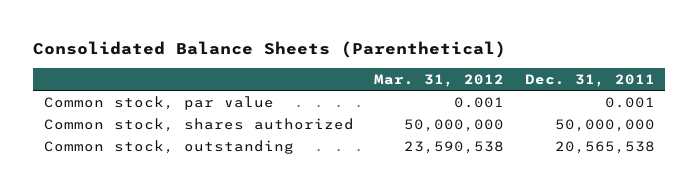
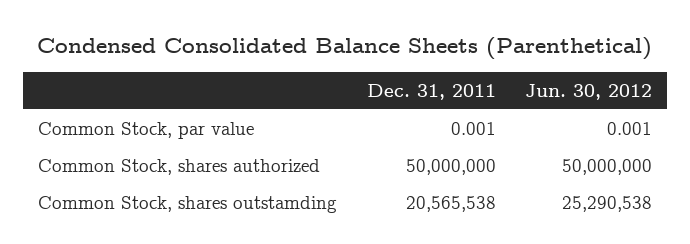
[33,41,507,59] Consolidated Balance Sheets (Parenthetical) -> [37,36,653,60] Condensed Consolidated Balance Sheets (Parenthetical)
[374,73,505,87] Mar. 31, 2012 -> none
none -> [525,83,653,100] Jun. 30, 2012
[43,95,274,110] Common stock, par value -> [38,122,255,140] Common Stock, par value
[43,117,354,132] Common stock, shares authorized -> [38,159,321,176] Common Stock, shares authorized
[43,139,294,154] Common stock, outstanding -> [38,196,338,214] Common Stock, shares outstamding

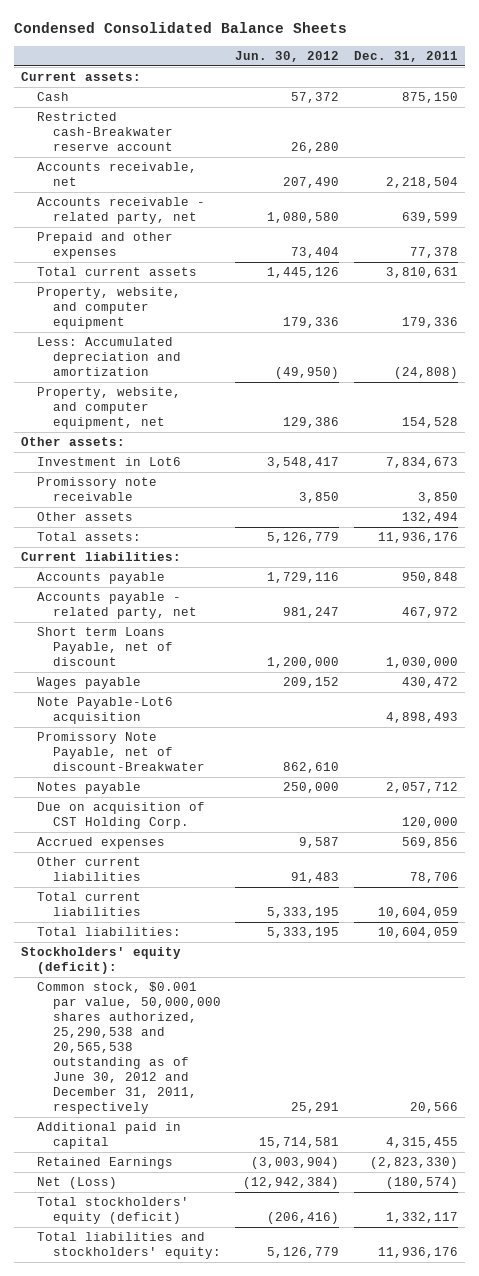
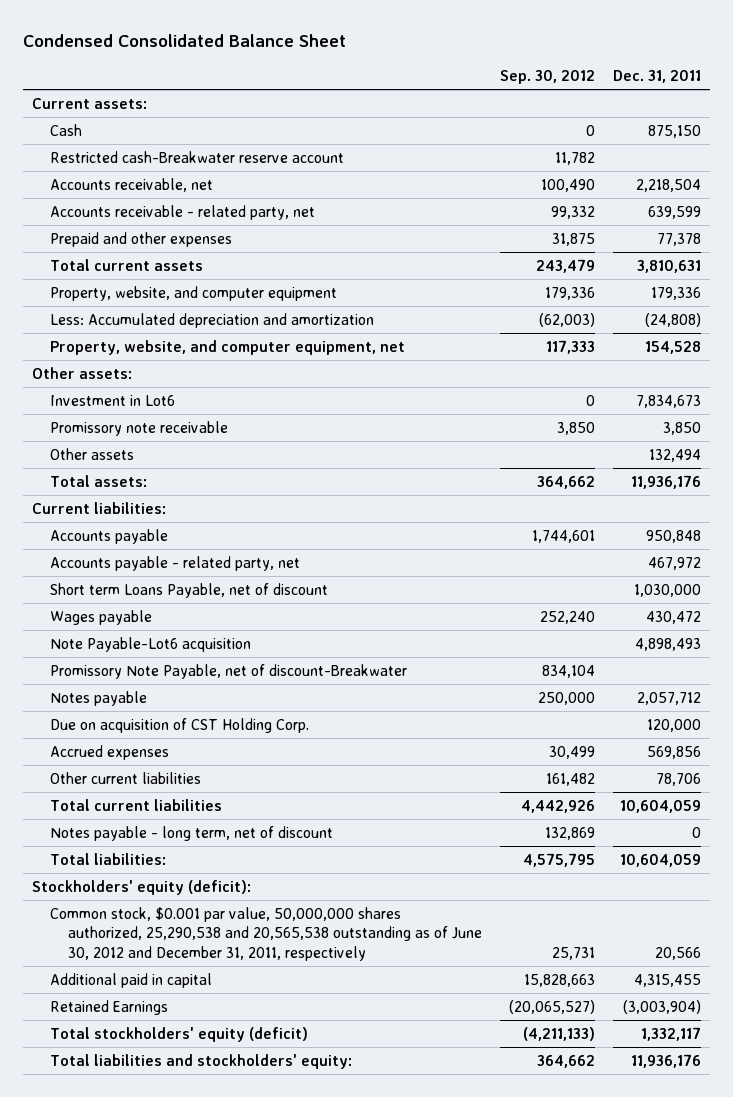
[13,22,347,34] Condensed Consolidated Balance Sheets -> [22,34,346,48] Condensed Consolidated Balance Sheet
[235,50,340,62] Jun. 30, 2012 -> none
none -> [499,70,595,85] Sep. 30, 2012
none -> [49,825,333,841] Notes payable - long term, net of discount
[36,1177,117,1190] Net (Loss) -> none
[369,1157,458,1170] (2,823,330) -> [622,999,701,1014] (3,003,904)

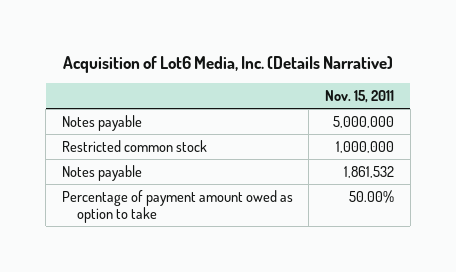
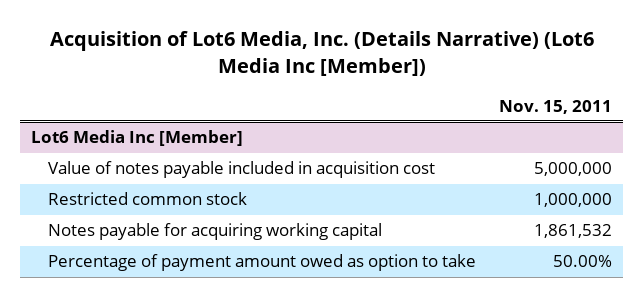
[62,55,393,73] Acquisition of Lot6 Media, Inc. (Details Narrative) -> [49,31,594,76] Acquisition of Lot6 Media, Inc. (Details Narrative) (Lot6 Media Inc [Member])
[61,114,142,131] Notes payable -> none
none -> [31,130,244,147] Lot6 Media Inc [Member]
none -> [48,161,436,179] Value of notes payable included in acquisition cost
[61,164,142,181] Notes payable -> [48,223,383,241] Notes payable for acquiring working capital

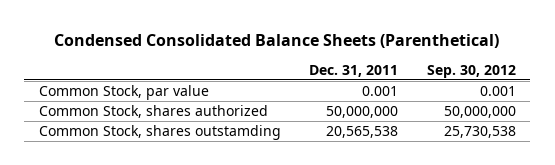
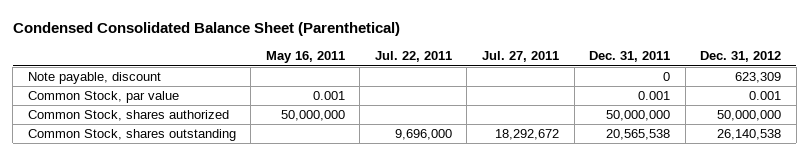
[54,33,500,48] Condensed Consolidated Balance Sheets (Parenthetical) -> [12,22,400,37] Condensed Consolidated Balance Sheet (Parenthetical)
[426,64,516,78] Sep. 30, 2012 -> none
none -> [265,51,345,64] May 16, 2011
none -> [374,51,452,63] Jul. 22, 2011
none -> [481,51,559,63] Jul. 27, 2011
none -> [700,51,782,63] Dec. 31, 2012
none -> [27,72,161,85] Note payable, discount
[38,125,281,141] Common Stock, shares outstamding -> [27,129,236,142] Common Stock, shares outstanding

